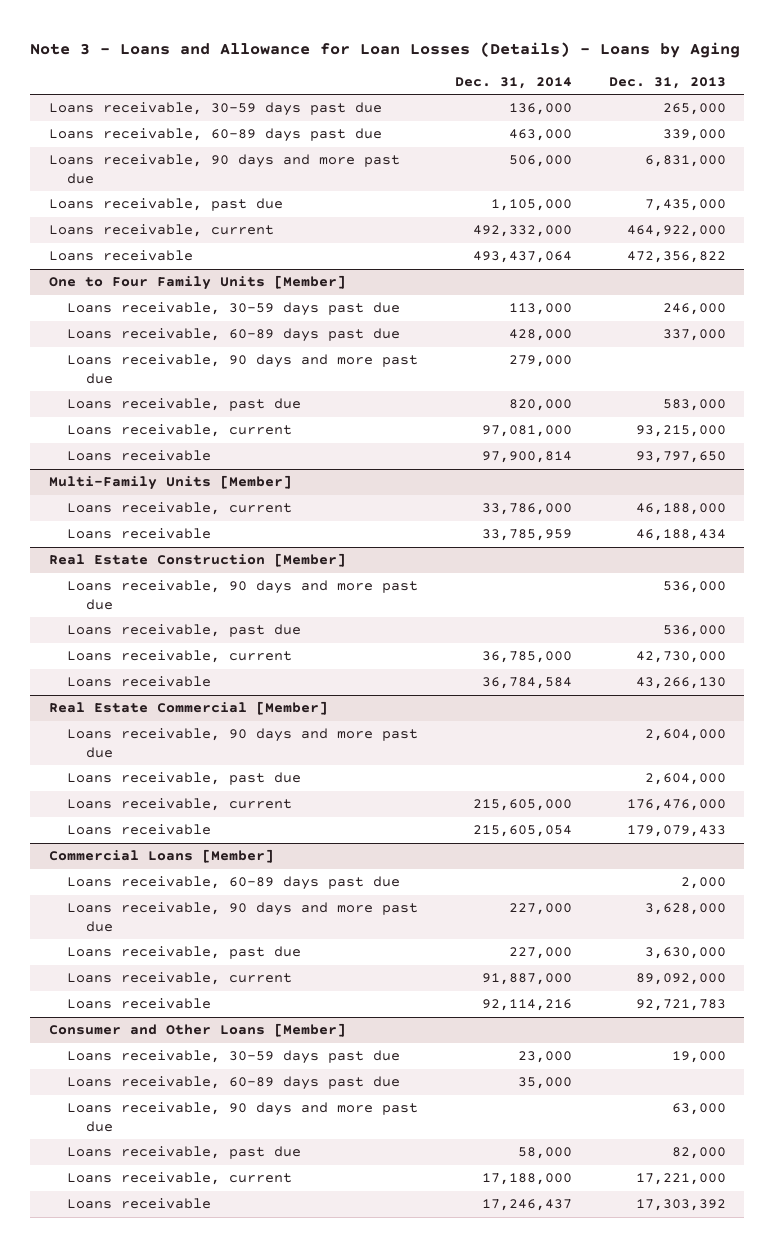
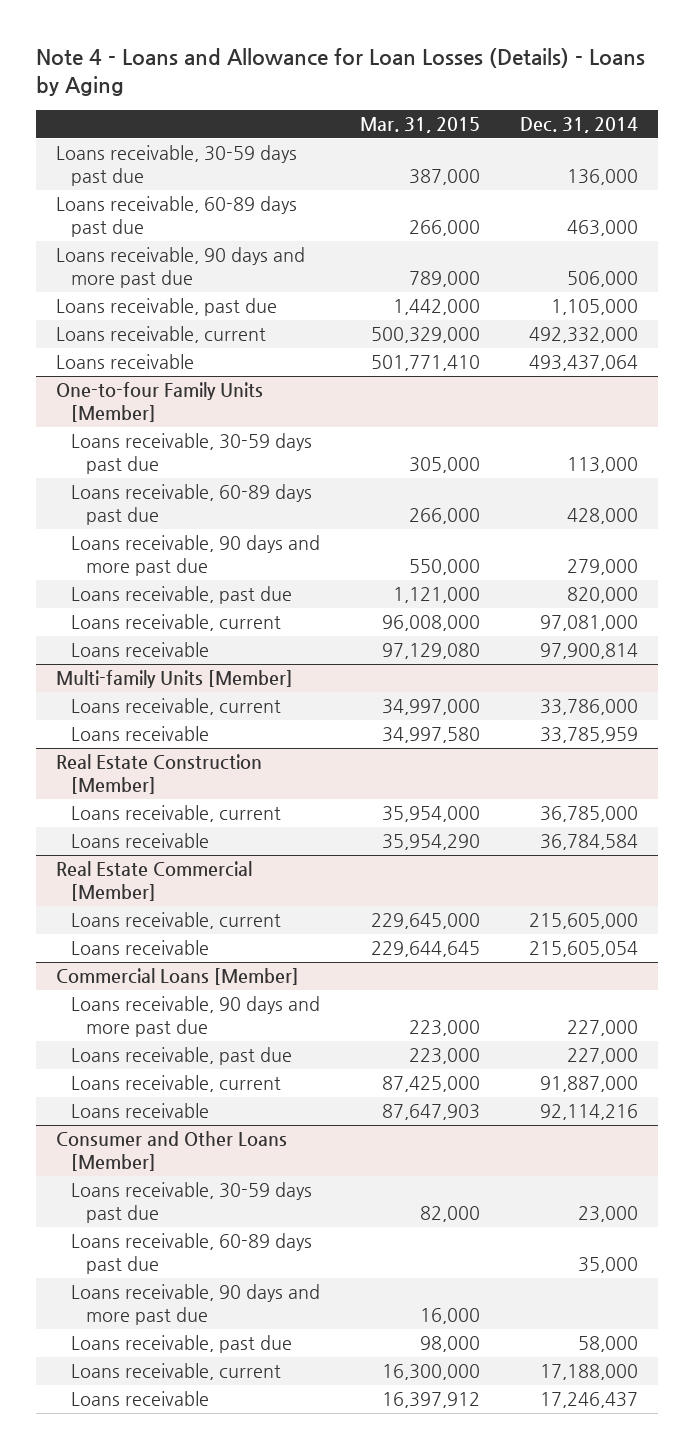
[30,41,741,58] Note 3 - Loans and Allowance for Loan Losses (Details) - Loans by Aging -> [35,47,645,96] Note 4 - Loans and Allowance for Loan Losses (Details) - Loans by Aging
[608,76,726,89] Dec. 31, 2013 -> none
none -> [359,117,480,134] Mar. 31, 2015
[48,275,346,291] One to Four Family Units [Member] -> [55,382,263,423] One-to-four Family Units [Member]
[48,475,292,491] Multi-Family Units [Member] -> [55,670,293,689] Multi-family Units [Member]
[67,580,419,610] Loans receivable, 90 days and more past due -> none
[67,624,302,638] Loans receivable, past due -> none
[67,728,419,758] Loans receivable, 90 days and more past due -> none
[67,772,302,786] Loans receivable, past due -> none
[67,876,401,891] Loans receivable, 60-89 days past due -> none

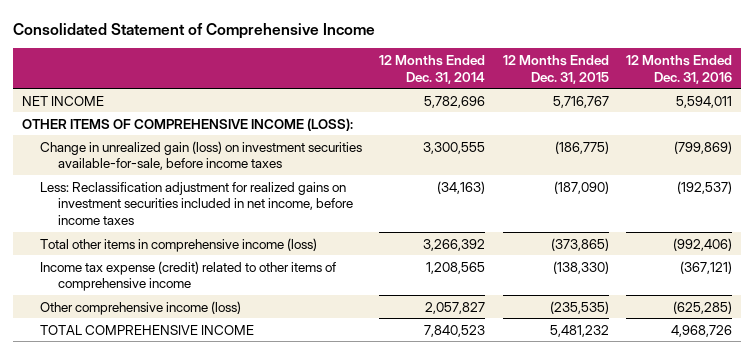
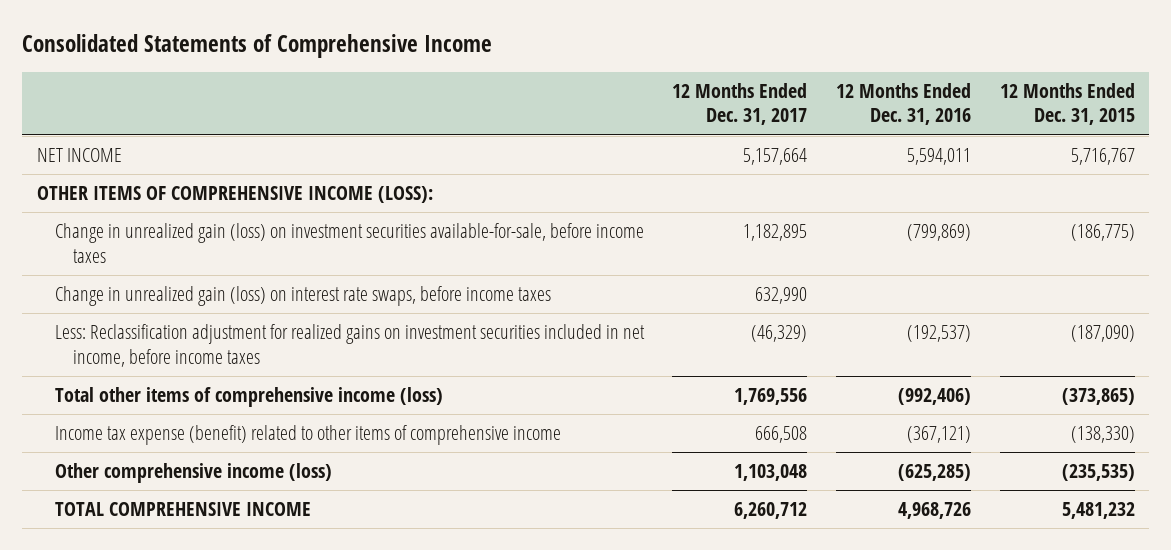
[13,22,376,39] Consolidated Statement of Comprehensive Income -> [22,34,493,59] Consolidated Statements of Comprehensive Income
[379,54,486,84] 12 Months Ended Dec. 31, 2014 -> none
none -> [672,82,808,126] 12 Months Ended Dec. 31, 2017
none -> [54,286,551,307] Change in unrealized gain (loss) on interest rate swaps, before income taxes
[39,237,317,252] Total other items in comprehensive income (loss) -> [54,387,443,408] Total other items of comprehensive income (loss)
[39,260,336,292] Income tax expense (credit) related to other items of comprehensive income -> [54,425,561,446] Income tax expense (benefit) related to other items of comprehensive income

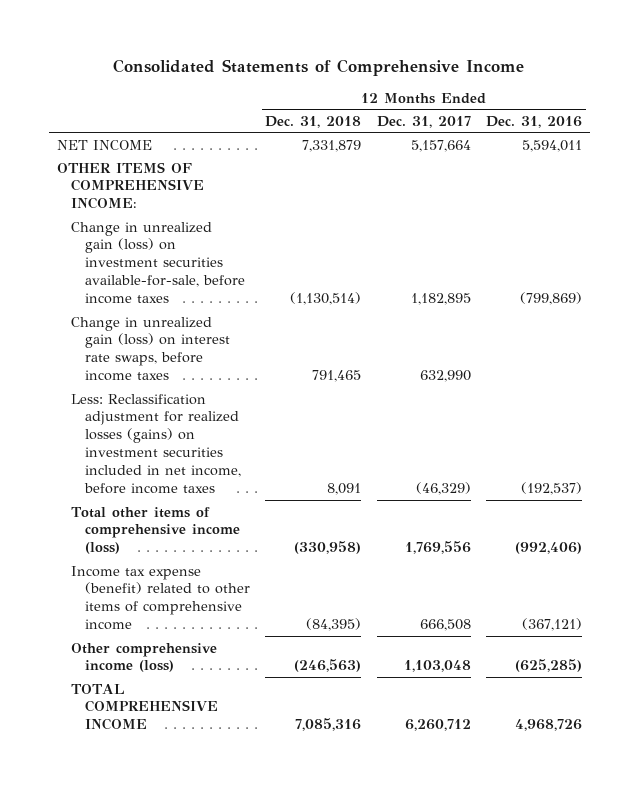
[999,82,1135,126] 12 Months Ended Dec. 31, 2015 -> none
none -> [265,115,362,128] Dec. 31, 2018
[36,186,433,204] OTHER ITEMS OF COMPREHENSIVE INCOME (LOSS): -> [56,161,204,210] OTHER ITEMS OF COMPREHENSIVE INCOME:
[54,324,645,367] Less: Reclassification adjustment for realized gains on investment securities included in net income, before income taxes -> [70,393,242,495] Less: Reclassification adjustment for realized losses (gains) on investment securities included in net income, before income taxes

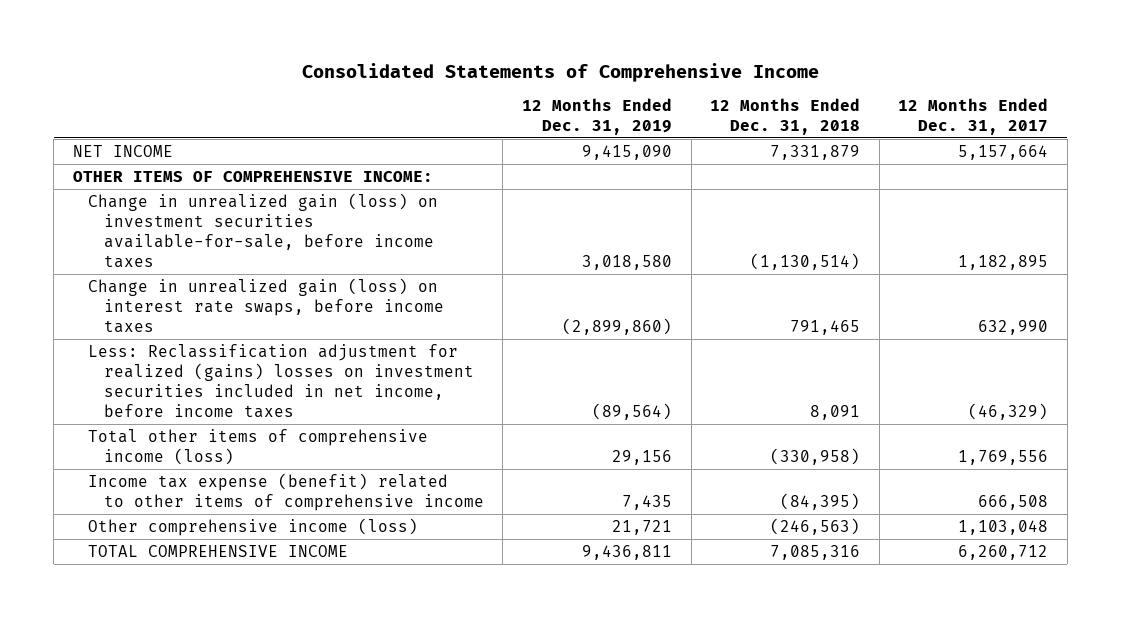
[486,115,583,128] Dec. 31, 2016 -> none
none -> [521,97,672,135] 12 Months Ended Dec. 31, 2019
[70,393,242,495] Less: Reclassification adjustment for realized losses (gains) on investment securities included in net income, before income taxes -> [88,343,474,418] Less: Reclassification adjustment for realized (gains) losses on investment securities included in net income, before income taxes

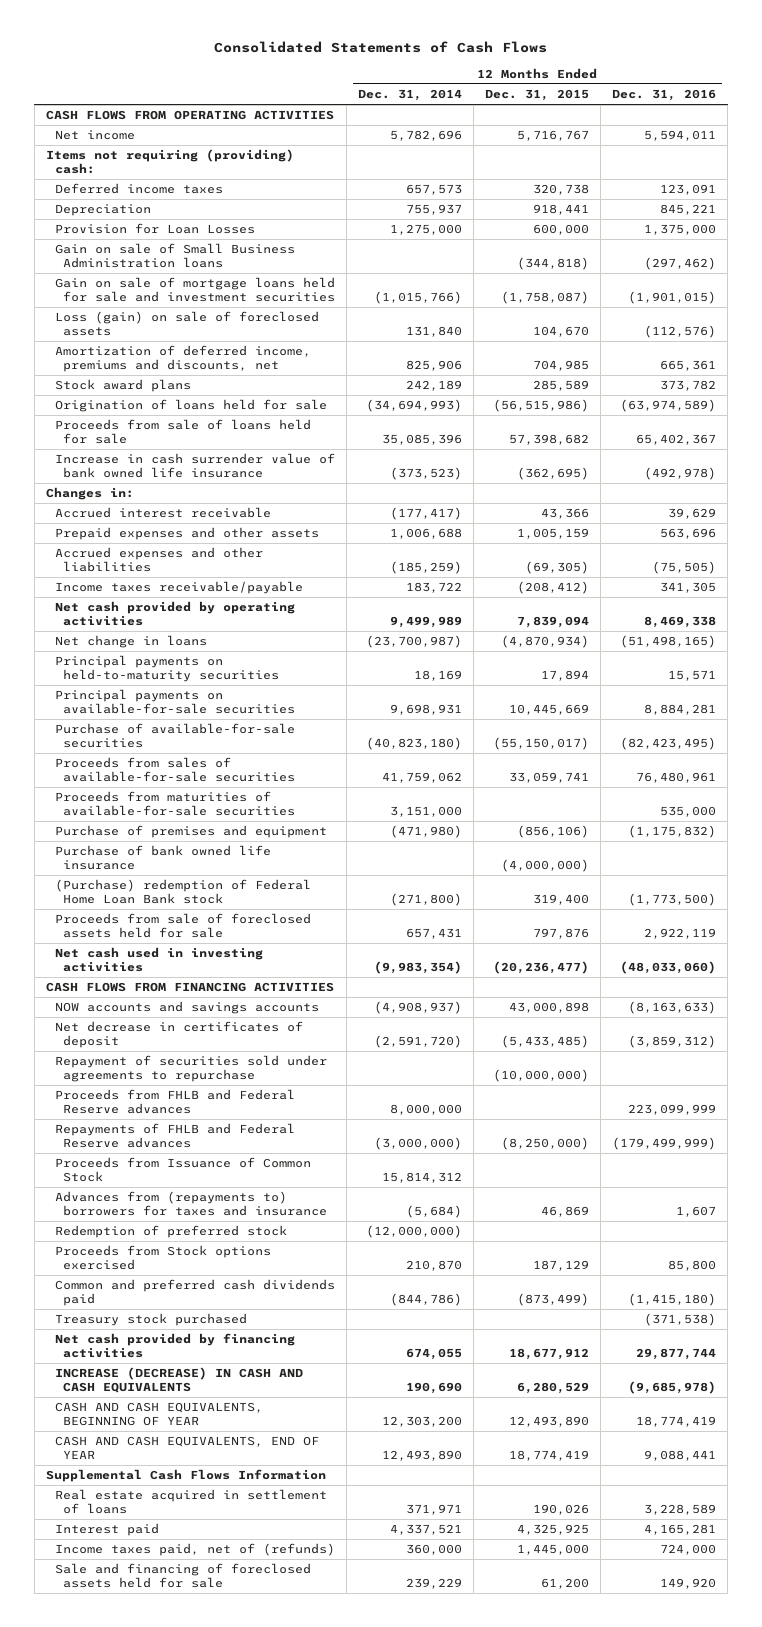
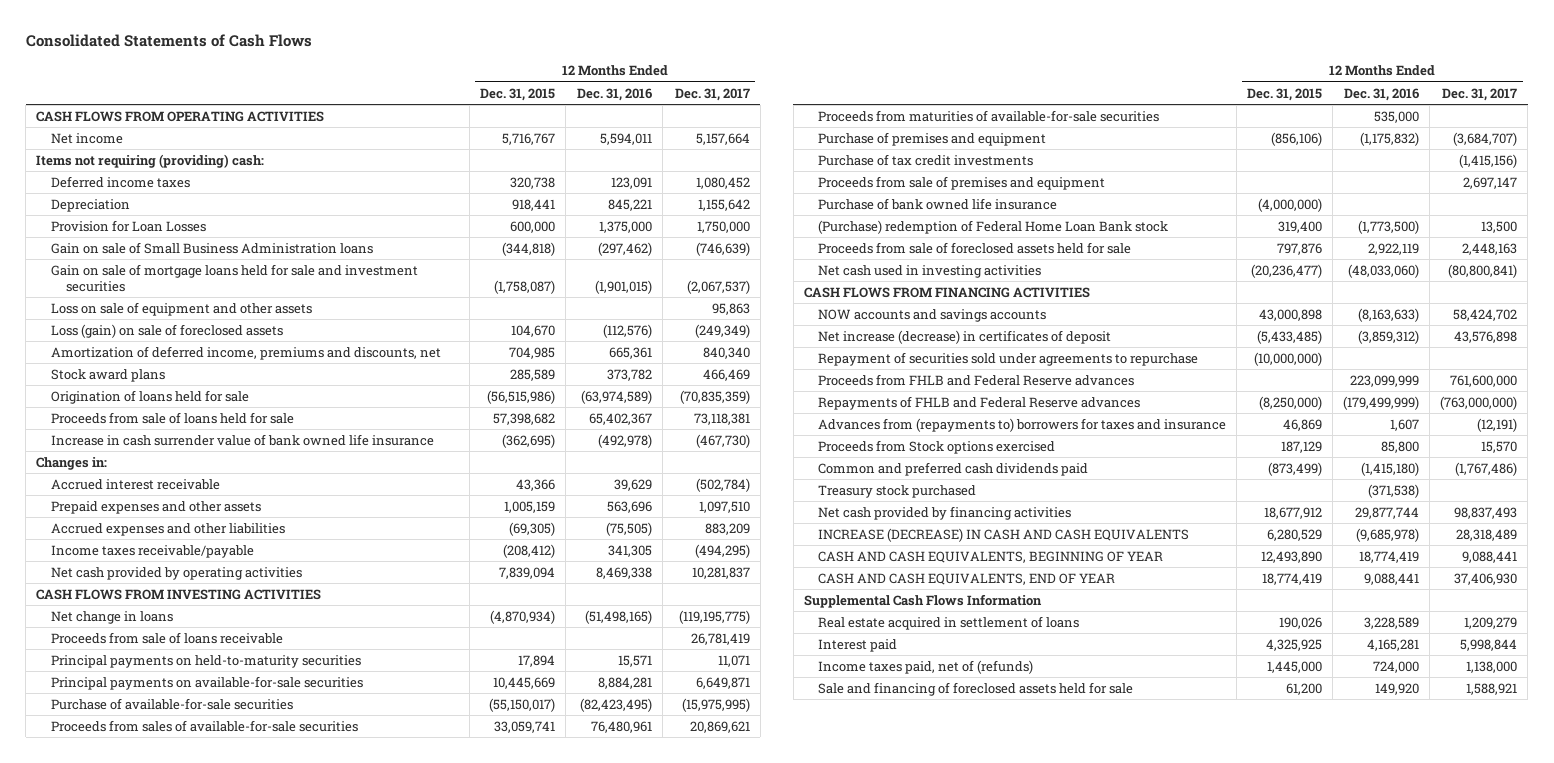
[358,89,463,102] Dec. 31, 2014 -> none
none -> [674,87,750,101] Dec. 31, 2017
none -> [51,301,313,316] Loss on sale of equipment and other assets
none -> [36,588,322,600] CASH FLOWS FROM INVESTING ACTIVITIES
none -> [51,631,284,644] Proceeds from sale of loans receivable
none -> [818,153,1034,166] Purchase of tax credit investments
none -> [818,175,1106,190] Proceeds from sale of premises and equipment
[54,1021,303,1048] Net decrease in certificates of deposit -> [818,329,1112,344] Net increase (decrease) in certificates of deposit
[54,1157,311,1182] Proceeds from Issuance of Common Stock -> none
[54,1225,287,1239] Redemption of preferred stock -> none

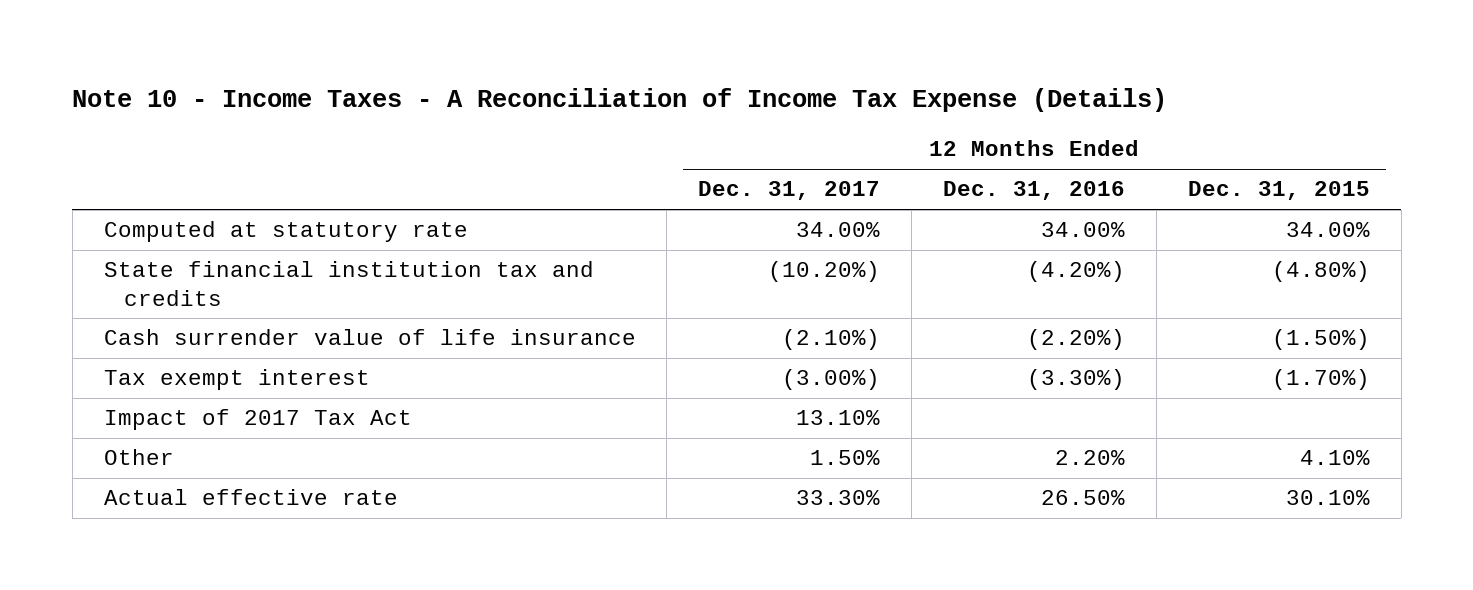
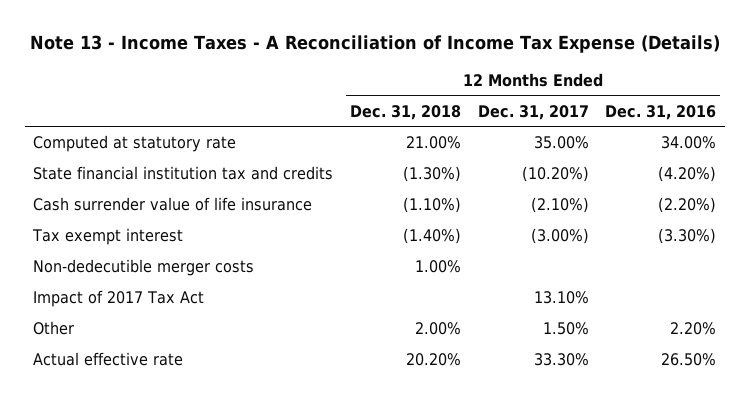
[72,87,1168,112] Note 10 - Income Taxes - A Reconciliation of Income Tax Expense (Details) -> [29,35,720,54] Note 13 - Income Taxes - A Reconciliation of Income Tax Expense (Details)
[1187,181,1370,201] Dec. 31, 2015 -> none
none -> [349,104,461,120] Dec. 31, 2018
[796,222,881,238] 34.00% -> [533,136,589,150] 35.00%
none -> [33,259,255,277] Non-dedecutible merger costs

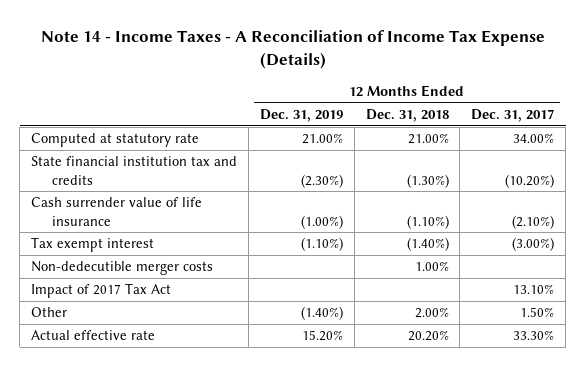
[29,35,720,54] Note 13 - Income Taxes - A Reconciliation of Income Tax Expense (Details) -> [40,30,545,69] Note 14 - Income Taxes - A Reconciliation of Income Tax Expense (Details)
[605,104,717,120] Dec. 31, 2016 -> none
none -> [259,108,343,122] Dec. 31, 2019
[533,136,589,150] 35.00% -> [513,133,555,144] 34.00%

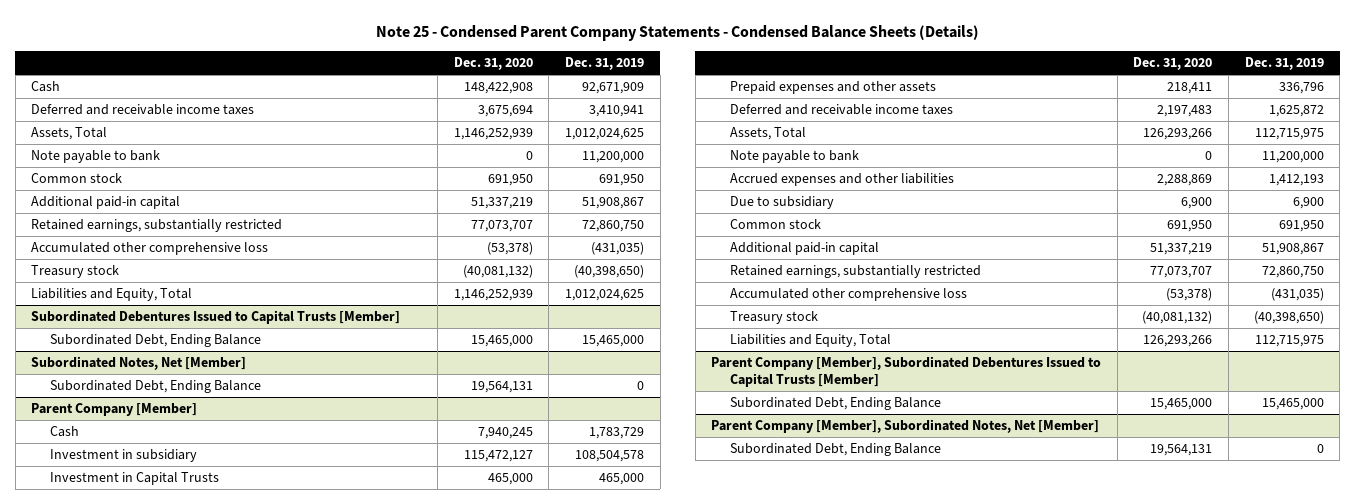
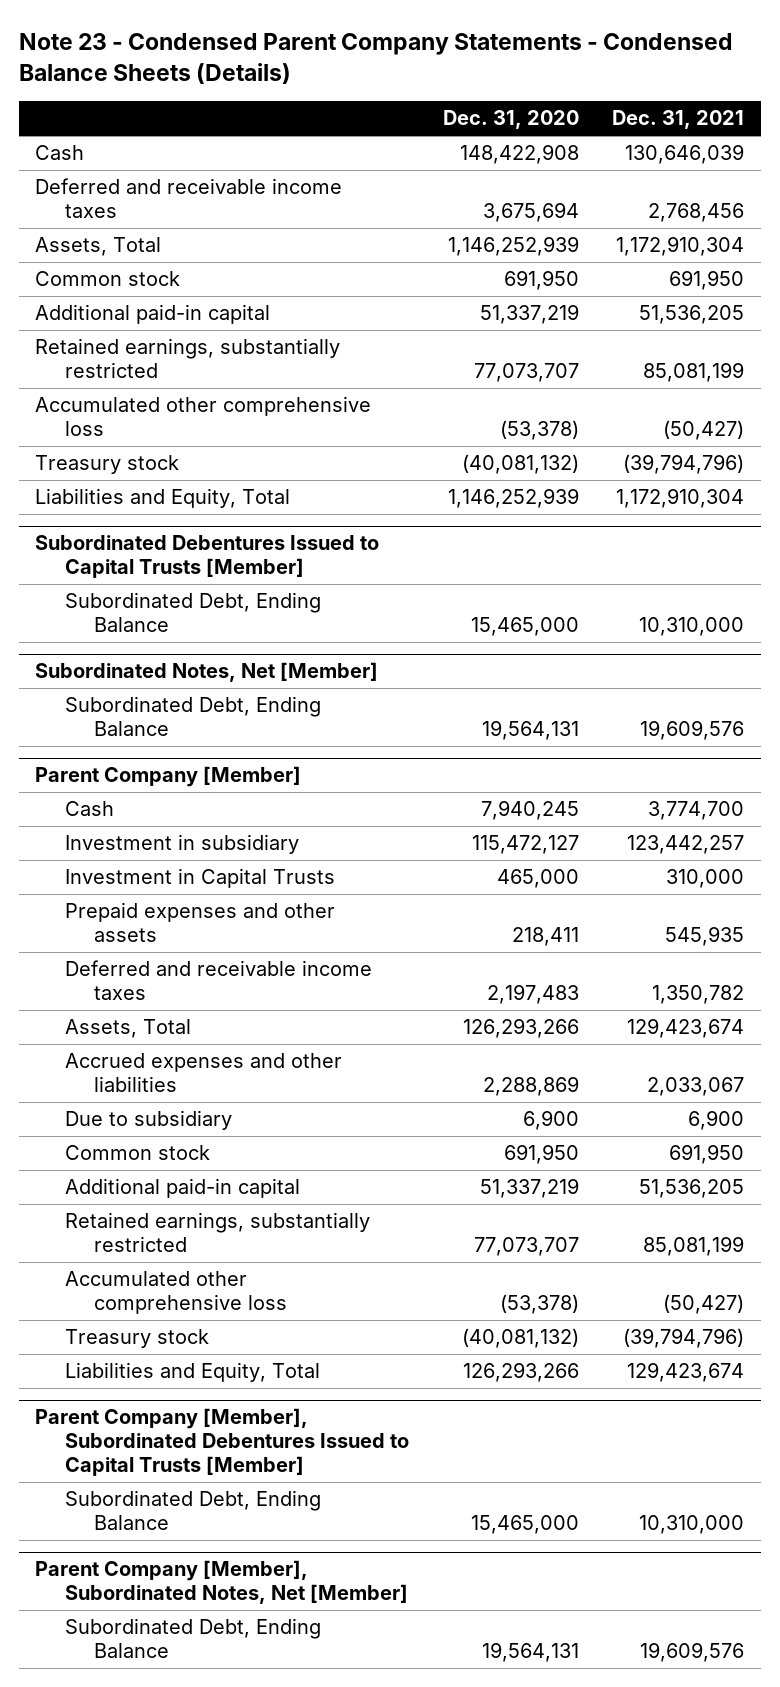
[375,24,979,41] Note 25 - Condensed Parent Company Statements - Condensed Balance Sheets (Details) -> [18,32,733,84] Note 23 - Condensed Parent Company Statements - Condensed Balance Sheets (Details)
[564,57,644,71] Dec. 31, 2019 -> none
none -> [612,110,745,130] Dec. 31, 2021
[31,150,161,164] Note payable to bank -> none
[729,150,859,164] Note payable to bank -> none

